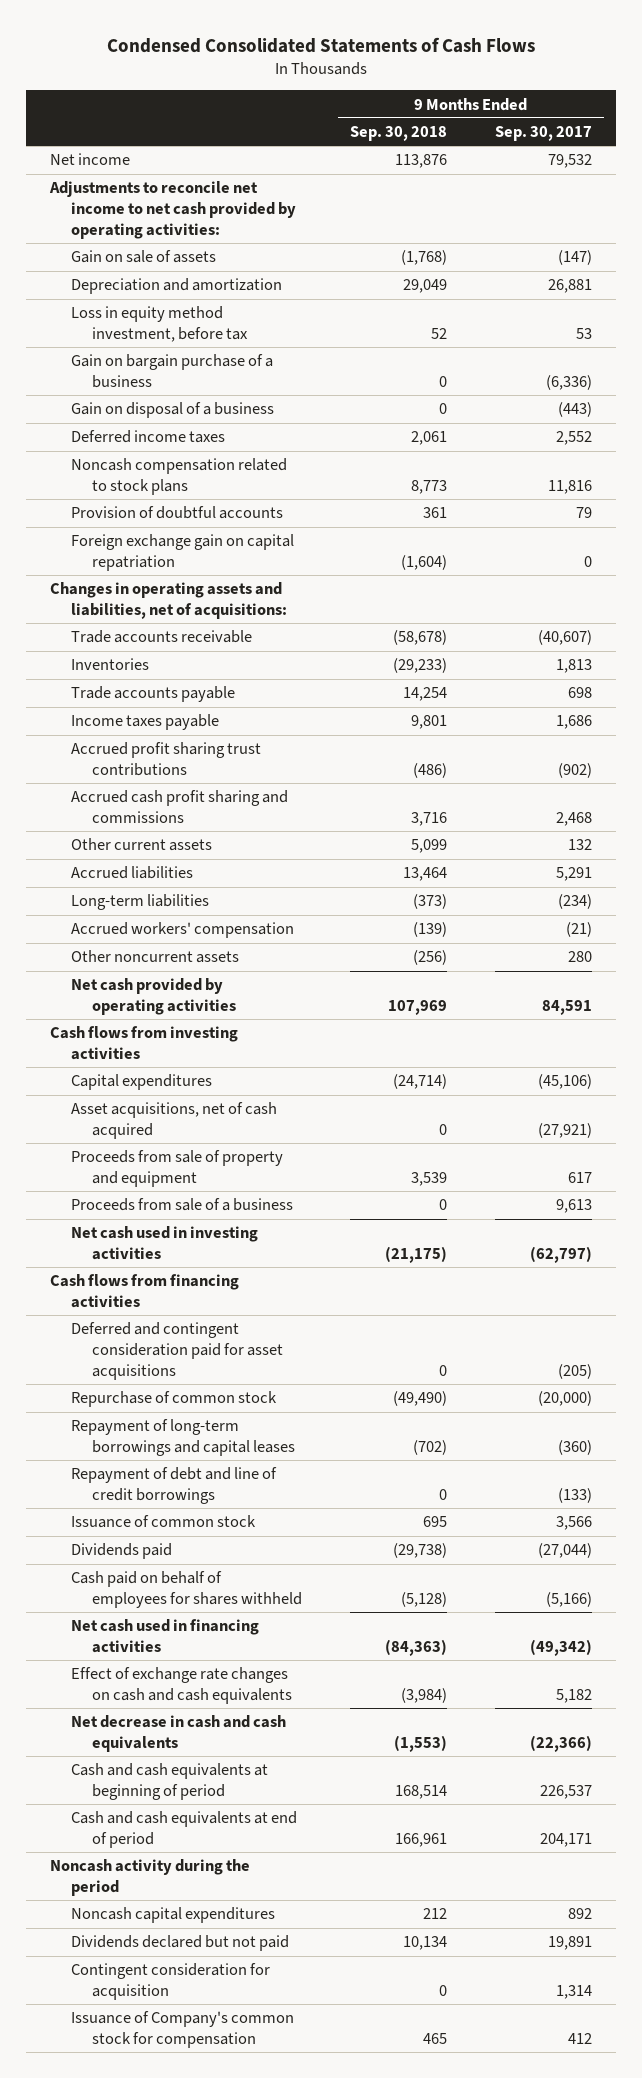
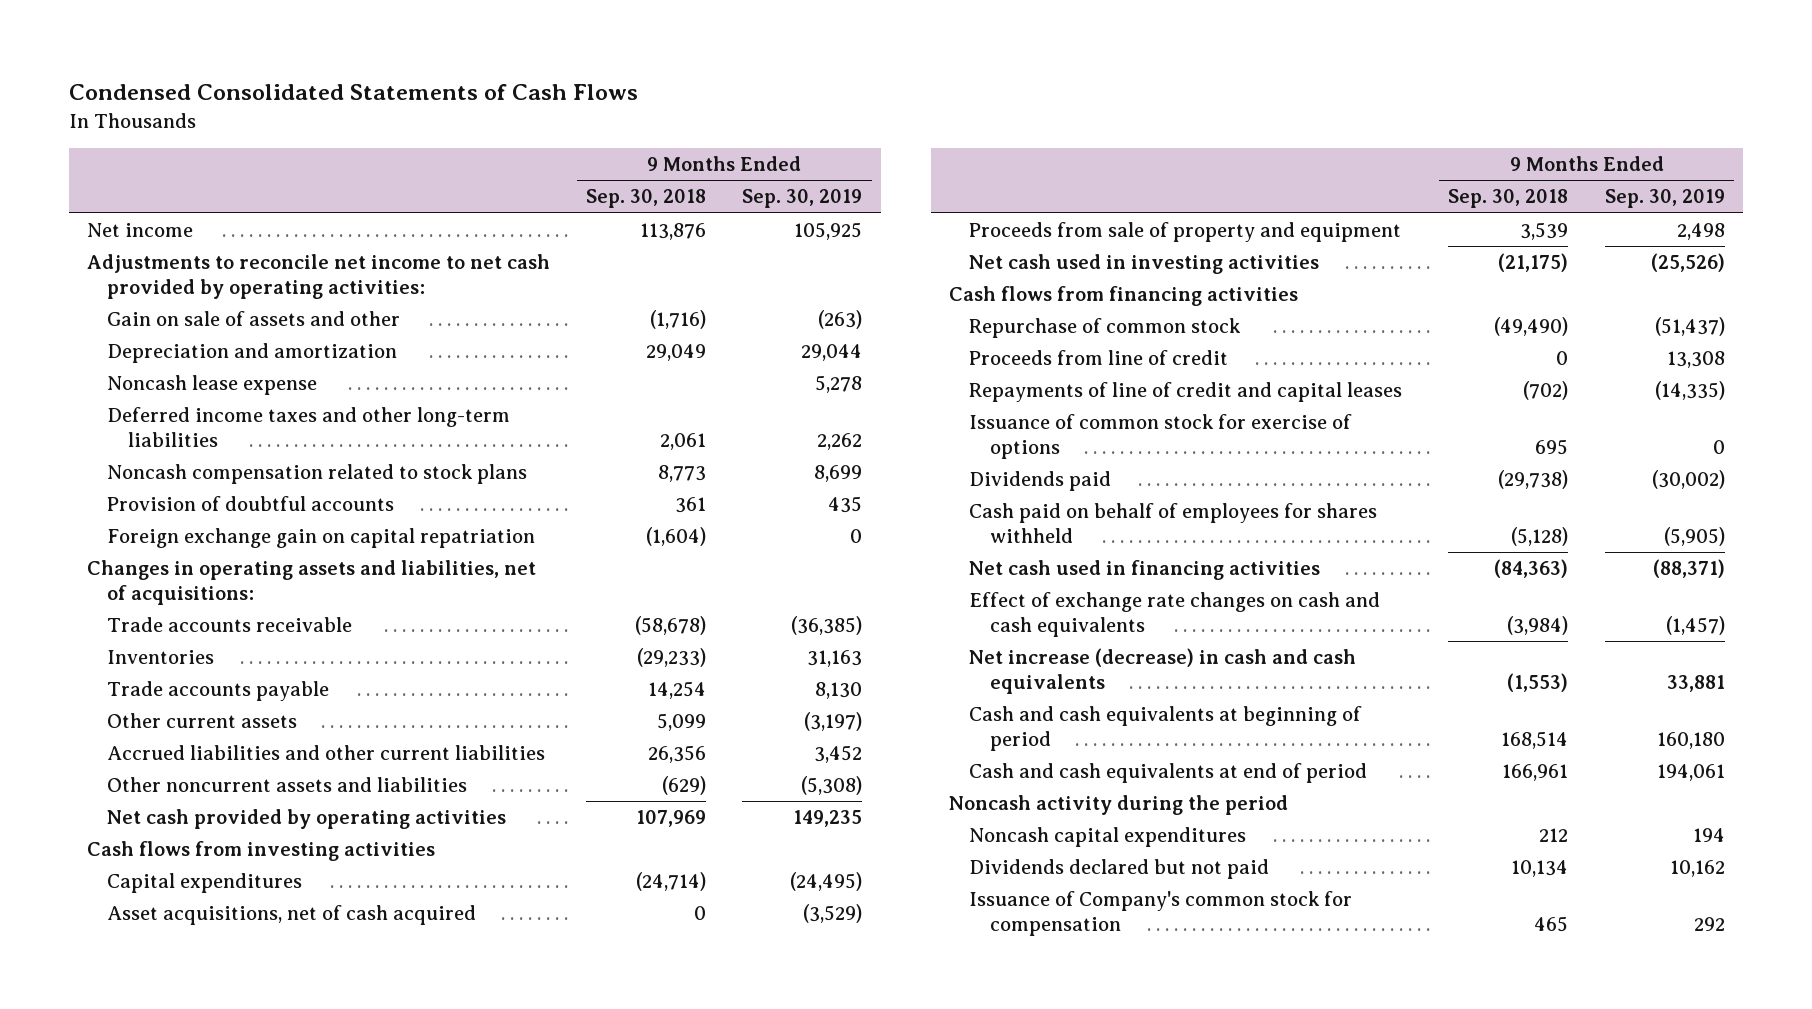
[494,126,592,142] Sep. 30, 2017 -> none
none -> [742,189,863,209] Sep. 30, 2019
[71,250,217,264] Gain on sale of assets -> [107,311,401,327] Gain on sale of assets and other
[400,250,447,266] (1,768) -> [650,310,707,330] (1,716)
[71,306,248,343] Loss in equity method investment, before tax -> none
[71,354,274,389] Gain on bargain purchase of a business -> none
[71,402,275,419] Gain on disposal of a business -> none
none -> [107,375,318,396] Noncash lease expense
[71,430,226,444] Deferred income taxes -> [107,407,511,447] Deferred income taxes and other long-term liabilities
[71,714,220,731] Income taxes payable -> none
[71,742,262,777] Accrued profit sharing trust contributions -> none
[71,790,289,824] Accrued cash profit sharing and commissions -> none
[71,894,210,911] Long-term liabilities -> none
[71,922,295,939] Accrued workers' compensation -> none
[71,866,194,880] Accrued liabilities -> [107,745,546,761] Accrued liabilities and other current liabilities
[402,867,447,882] 13,464 -> [648,745,707,764] 26,356
[71,950,240,964] Other noncurrent assets -> [107,777,468,793] Other noncurrent assets and liabilities
[412,950,447,966] (256) -> [662,776,707,796] (629)
[71,1198,294,1212] Proceeds from sale of a business -> none
[71,1322,283,1381] Deferred and contingent consideration paid for asset acquisitions -> none
[71,1467,278,1505] Repayment of debt and line of credit borrowings -> none
none -> [969,350,1229,366] Proceeds from line of credit
[71,1419,295,1457] Repayment of long-term borrowings and capital leases -> [969,382,1403,403] Repayments of line of credit and capital leases
[71,1515,257,1529] Issuance of common stock -> [969,414,1353,459] Issuance of common stock for exercise of options
[71,1715,287,1753] Net decrease in cash and cash equivalents -> [969,648,1357,694] Net increase (decrease) in cash and cash equivalents
[71,1963,271,2001] Contingent consideration for acquisition -> none

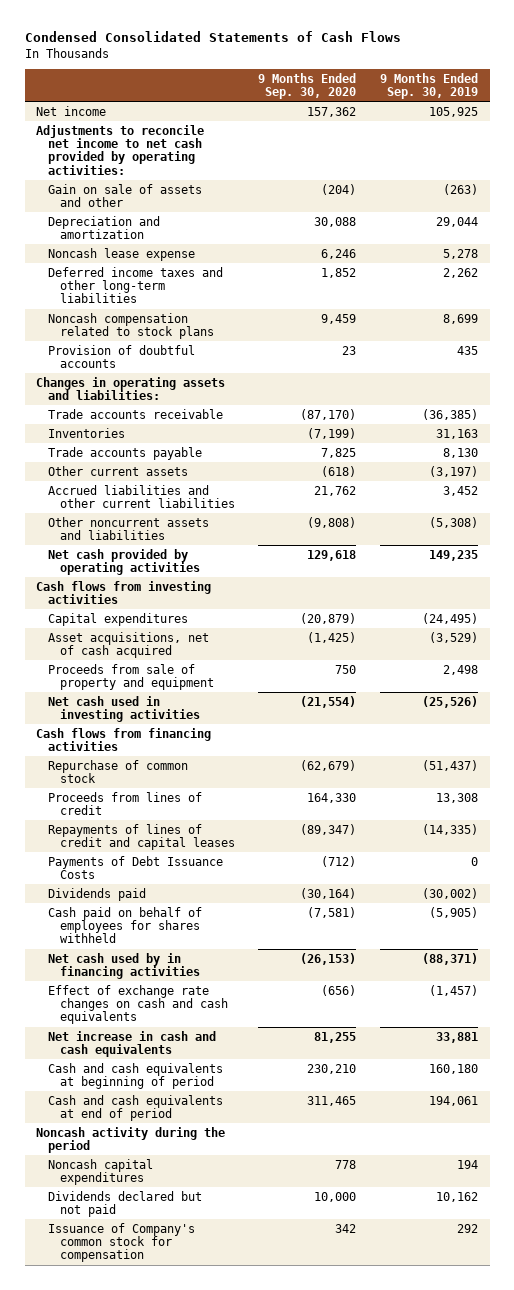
[586,189,707,209] Sep. 30, 2018 -> none
none -> [258,72,357,99] 9 Months Ended Sep. 30, 2020
[107,528,536,549] Foreign exchange gain on capital repatriation -> none
[87,560,537,605] Changes in operating assets and liabilities, net of acquisitions: -> [36,376,226,400] Changes in operating assets and liabilities:
[969,414,1353,459] Issuance of common stock for exercise of options -> none
[969,350,1229,366] Proceeds from line of credit -> [47,791,202,815] Proceeds from lines of credit
[969,382,1403,403] Repayments of line of credit and capital leases -> [47,823,235,850] Repayments of lines of credit and capital leases
none -> [47,855,223,879] Payments of Debt Issuance Costs
[969,560,1321,581] Net cash used in financing activities -> [47,952,200,979] Net cash used by in financing activities
[969,648,1357,694] Net increase (decrease) in cash and cash equivalents -> [47,1030,216,1057] Net increase in cash and cash equivalents

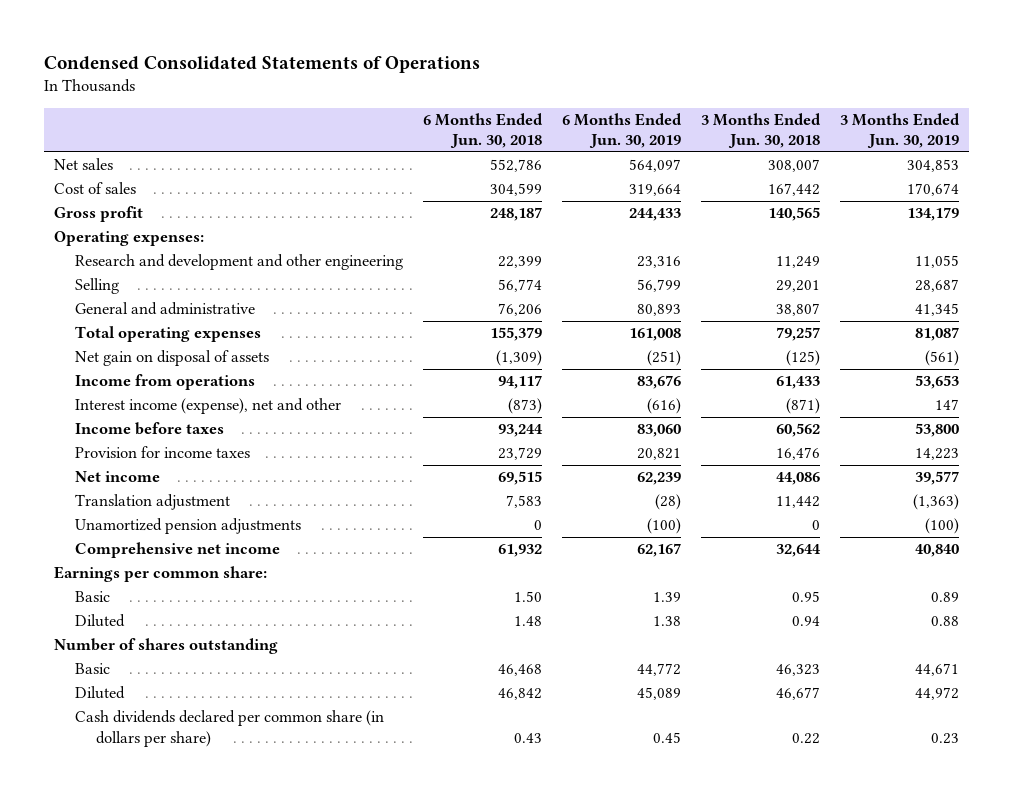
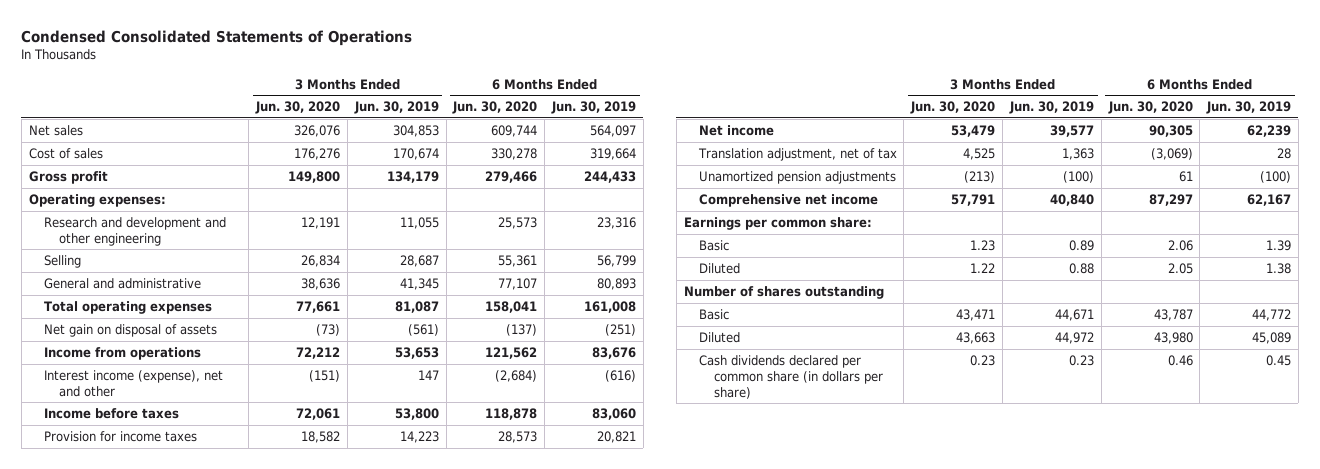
[423,112,544,149] 6 Months Ended Jun. 30, 2018 -> none
[701,112,822,149] 3 Months Ended Jun. 30, 2018 -> none
none -> [255,101,341,115] Jun. 30, 2020
none -> [452,101,538,115] Jun. 30, 2020
[75,494,231,511] Translation adjustment -> [697,148,897,162] Translation adjustment, net of tax
[655,494,682,511] (28) -> [1277,148,1292,160] 28
[913,494,960,511] (1,363) -> [1061,148,1094,161] 1,363

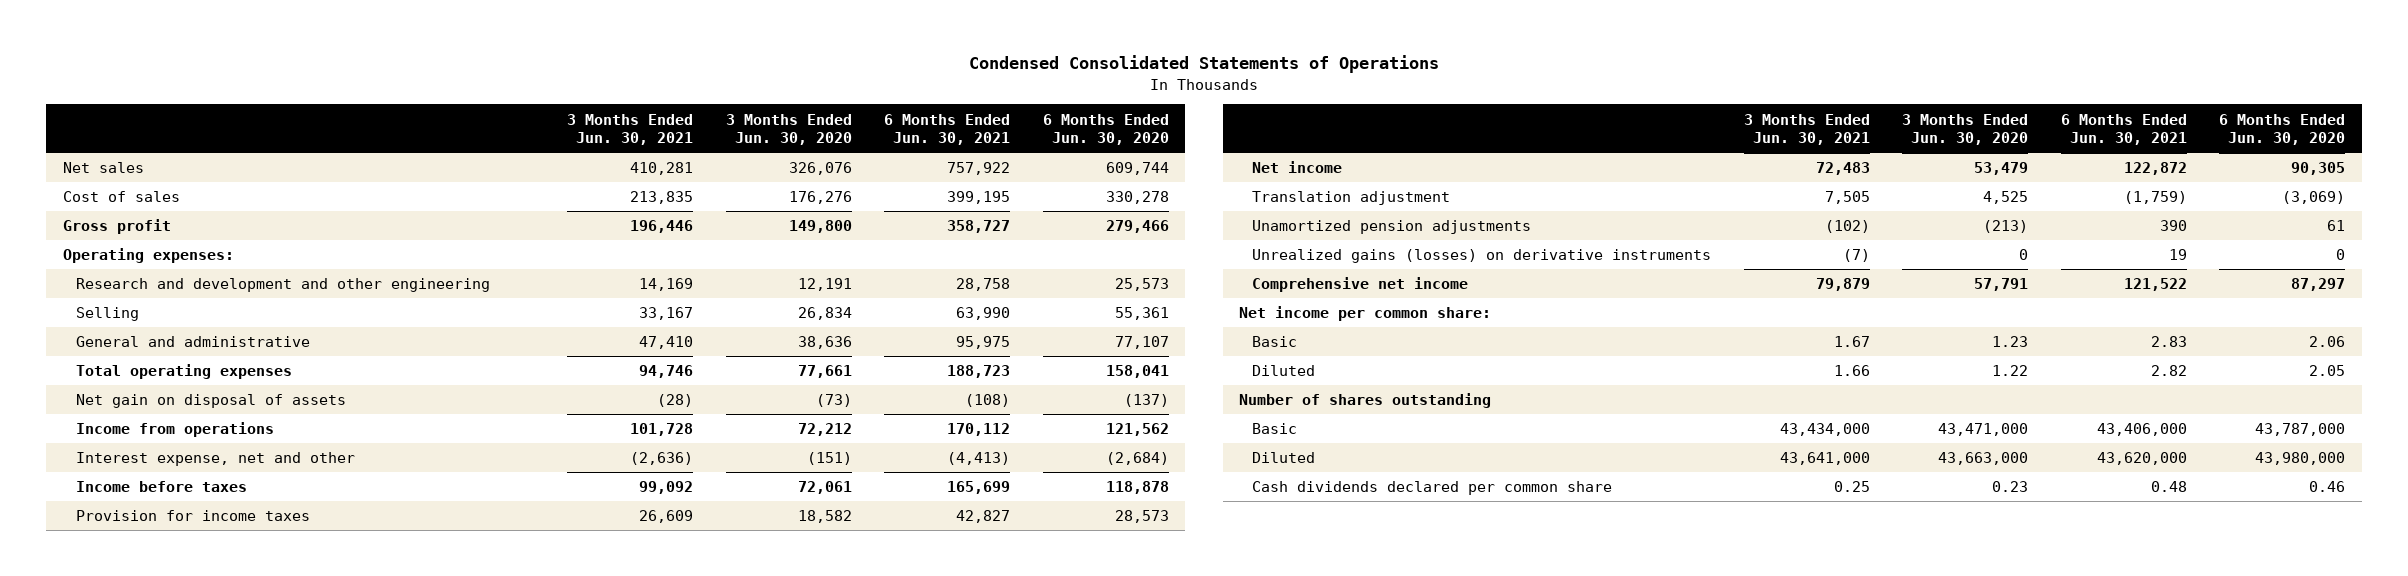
[353,101,439,115] Jun. 30, 2019 -> none
[551,101,637,115] Jun. 30, 2019 -> none
none -> [567,113,694,146] 3 Months Ended Jun. 30, 2021
none -> [884,113,1011,146] 6 Months Ended Jun. 30, 2021
[43,370,223,397] Interest income (expense), net and other -> [75,452,355,467] Interest expense, net and other
[697,148,897,162] Translation adjustment, net of tax -> [1252,191,1451,206] Translation adjustment
none -> [1252,249,1712,264] Unrealized gains (losses) on derivative instruments
[683,217,872,231] Earnings per common share: -> [1238,306,1491,322] Net income per common share:
[956,309,996,322] 43,471 -> [1938,423,2029,437] 43,471,000
[1153,309,1193,322] 43,787 -> [2255,423,2346,437] 43,787,000
[956,332,996,345] 43,663 -> [1938,452,2029,466] 43,663,000
[1153,332,1193,345] 43,980 -> [2255,452,2346,466] 43,980,000
[698,355,883,399] Cash dividends declared per common share (in dollars per share) -> [1252,481,1613,496] Cash dividends declared per common share

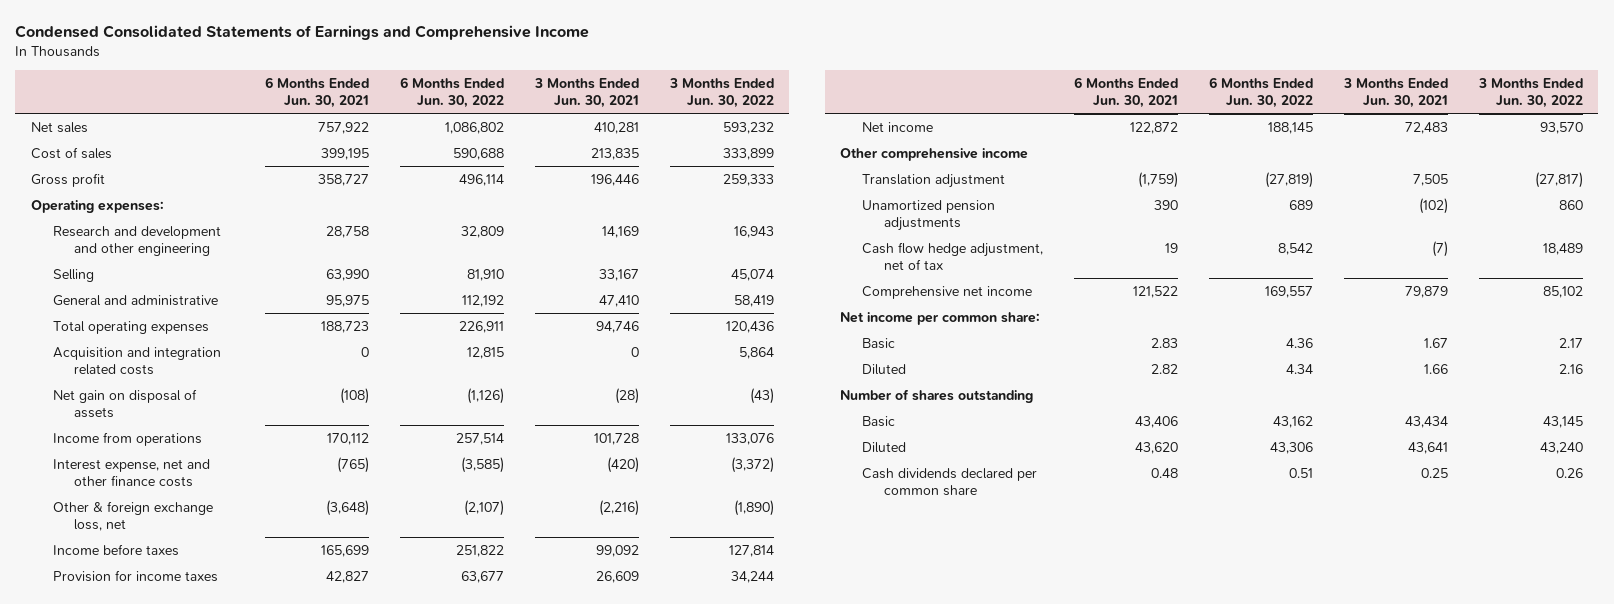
[968,55,1439,74] Condensed Consolidated Statements of Operations -> [15,25,590,41] Condensed Consolidated Statements of Earnings and Comprehensive Income
[725,113,852,146] 3 Months Ended Jun. 30, 2020 -> none
[1043,113,1170,146] 6 Months Ended Jun. 30, 2020 -> none
none -> [399,77,504,109] 6 Months Ended Jun. 30, 2022
none -> [668,78,774,109] 3 Months Ended Jun. 30, 2022
none -> [52,346,221,375] Acquisition and integration related costs
[75,452,355,467] Interest expense, net and other -> [52,458,210,487] Interest expense, net and other finance costs
[630,452,694,466] (2,636) -> [606,456,639,473] (420)
[947,452,1011,466] (4,413) -> [336,456,369,473] (765)
none -> [52,500,213,531] Other & foreign exchange loss, net
none -> [840,147,1029,161] Other comprehensive income
[1252,249,1712,264] Unrealized gains (losses) on derivative instruments -> [861,241,1043,270] Cash flow hedge adjustment, net of tax
[1779,423,1870,437] 43,434,000 -> [1404,415,1448,428] 43,434
[2096,423,2187,437] 43,406,000 -> [1134,415,1178,428] 43,406
[1779,452,1870,466] 43,641,000 -> [1407,441,1448,454] 43,641
[2096,452,2187,466] 43,620,000 -> [1134,441,1178,454] 43,620

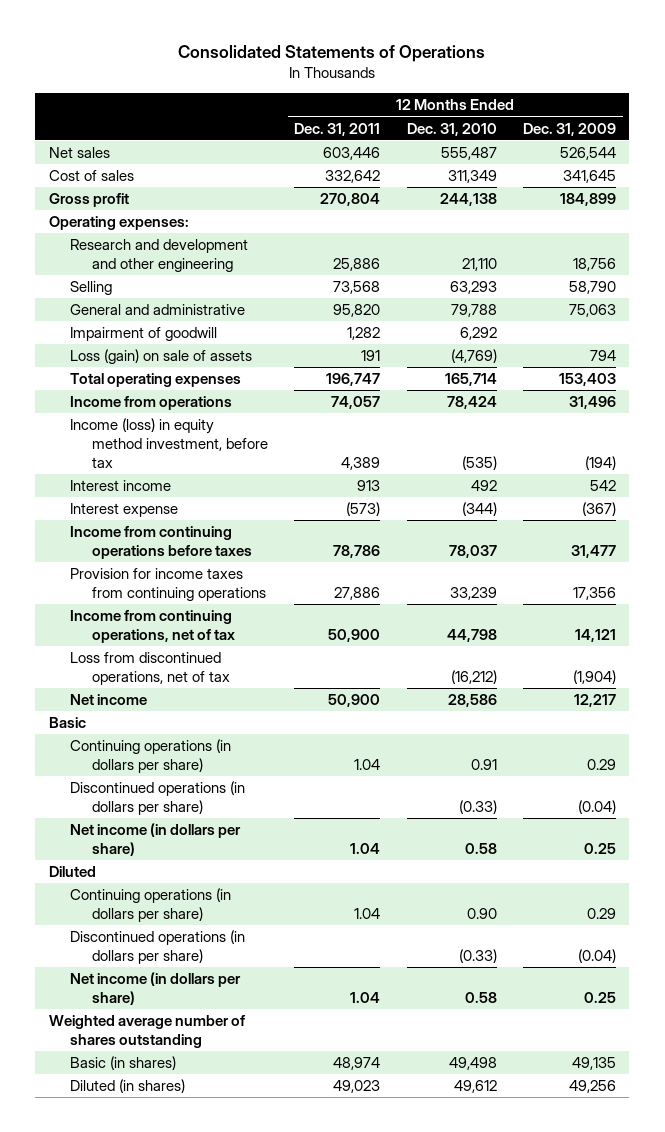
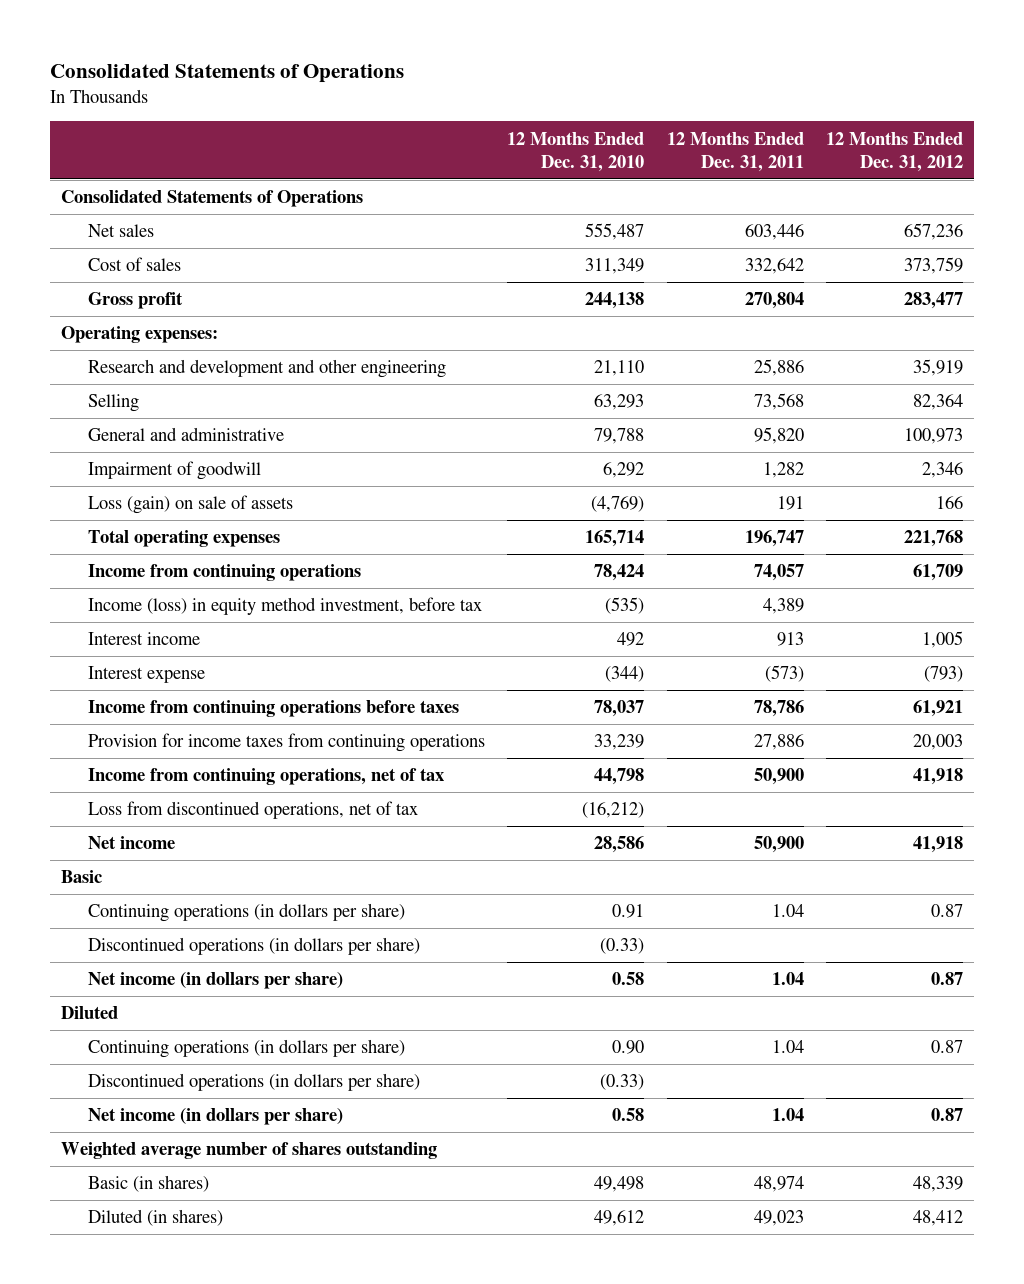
[523,122,617,136] Dec. 31, 2009 -> none
none -> [826,131,964,172] 12 Months Ended Dec. 31, 2012
none -> [61,190,364,208] Consolidated Statements of Operations
[70,396,233,411] Income from operations -> [87,564,361,582] Income from continuing operations

